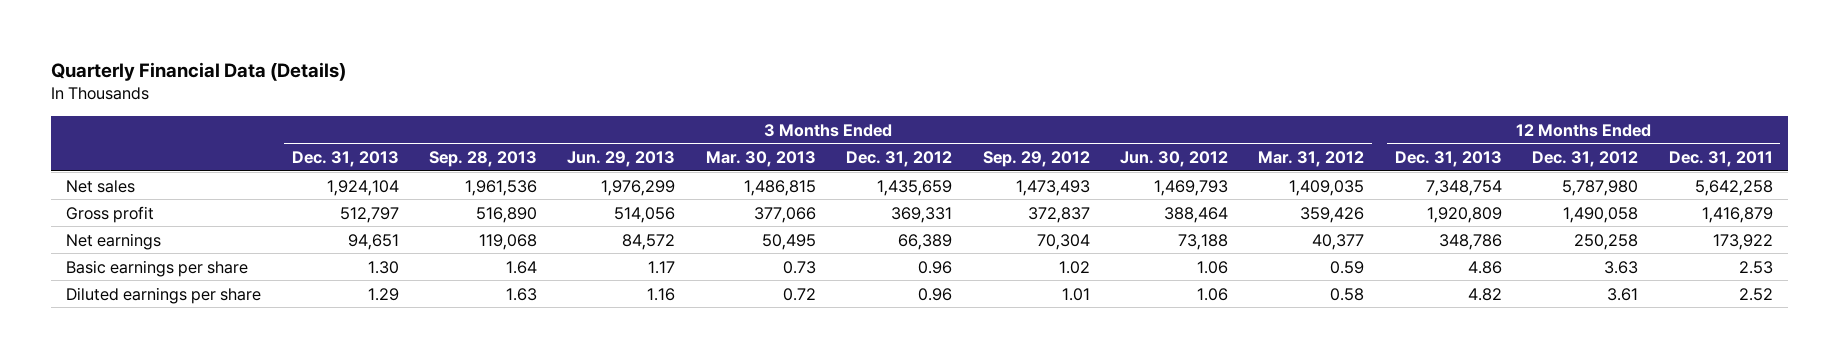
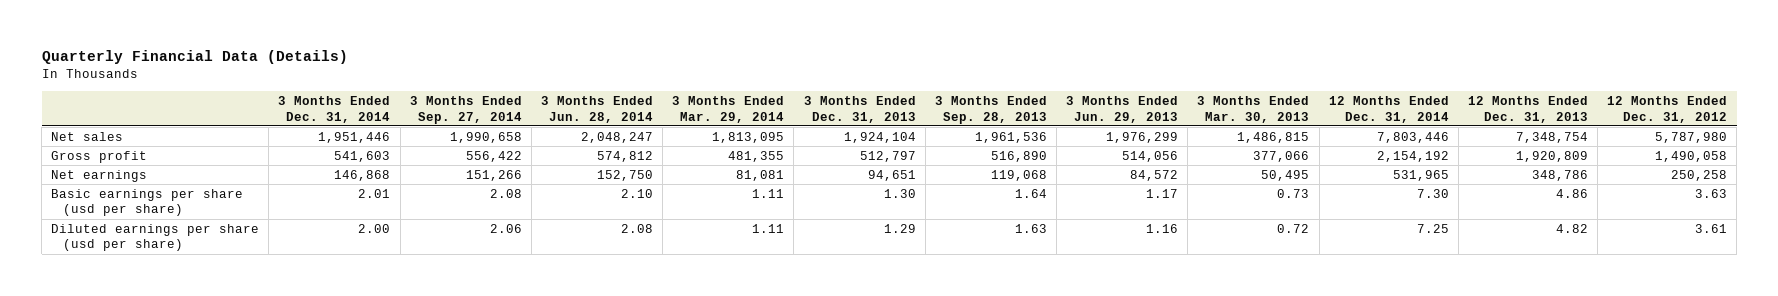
[846,151,953,168] Dec. 31, 2012 -> none
[982,151,1090,168] Sep. 29, 2012 -> none
[1119,151,1228,168] Jun. 30, 2012 -> none
[1258,151,1365,168] Mar. 31, 2012 -> none
[1668,151,1773,168] Dec. 31, 2011 -> none
none -> [278,95,391,123] 3 Months Ended Dec. 31, 2014
none -> [409,95,522,124] 3 Months Ended Sep. 27, 2014
none -> [541,95,654,123] 3 Months Ended Jun. 28, 2014
none -> [672,95,785,123] 3 Months Ended Mar. 29, 2014
none -> [1328,95,1449,123] 12 Months Ended Dec. 31, 2014
[66,259,249,277] Basic earnings per share -> [51,188,244,217] Basic earnings per share (usd per share)
[66,286,262,304] Diluted earnings per share -> [51,223,260,252] Diluted earnings per share (usd per share)

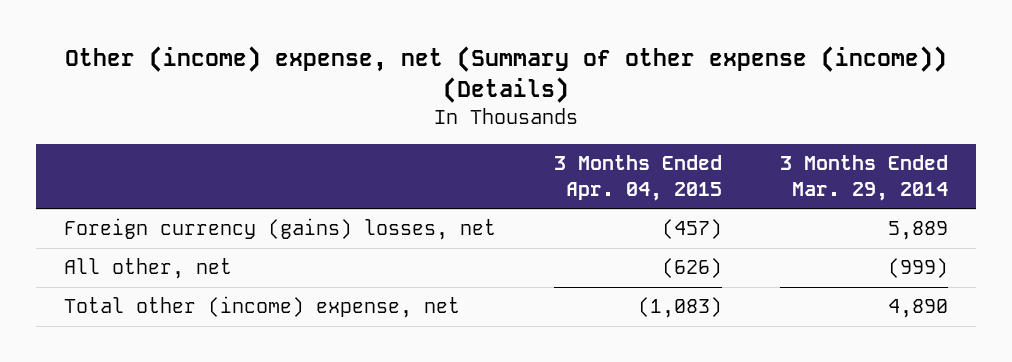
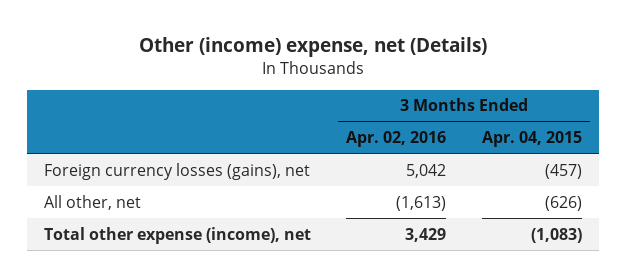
[64,46,947,104] Other (income) expense, net (Summary of other expense (income)) (Details) -> [138,36,487,57] Other (income) expense, net (Details)
[779,155,948,202] 3 Months Ended Mar. 29, 2014 -> none
none -> [346,131,447,148] Apr. 02, 2016
[64,218,497,241] Foreign currency (gains) losses, net -> [44,162,311,180] Foreign currency losses (gains), net
[64,296,461,319] Total other (income) expense, net -> [44,226,312,244] Total other expense (income), net

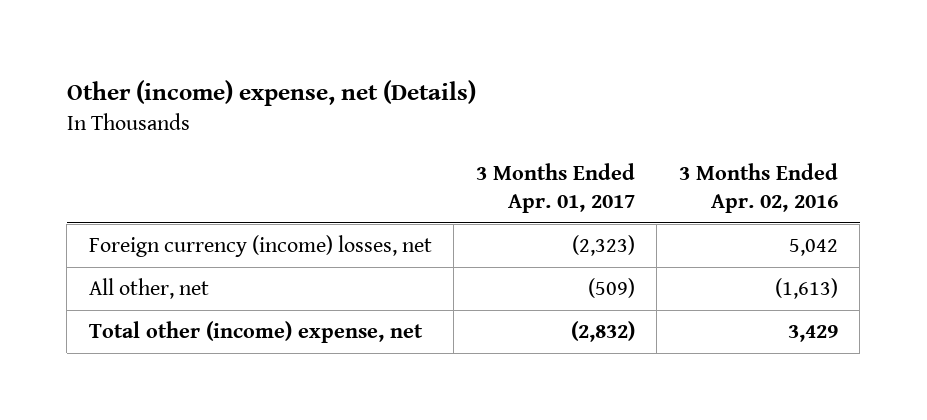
[481,131,582,148] Apr. 04, 2015 -> none
none -> [475,163,635,213] 3 Months Ended Apr. 01, 2017
[44,162,311,180] Foreign currency losses (gains), net -> [88,235,432,258] Foreign currency (income) losses, net
[44,226,312,244] Total other expense (income), net -> [88,321,423,344] Total other (income) expense, net

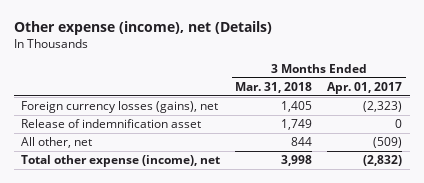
[66,80,476,107] Other (income) expense, net (Details) -> [13,21,272,36] Other expense (income), net (Details)
[678,163,838,213] 3 Months Ended Apr. 02, 2016 -> none
none -> [235,81,313,93] Mar. 31, 2018
[88,235,432,258] Foreign currency (income) losses, net -> [21,101,219,114] Foreign currency losses (gains), net
none -> [21,119,202,129] Release of indemnification asset
[88,321,423,344] Total other (income) expense, net -> [21,155,221,168] Total other expense (income), net

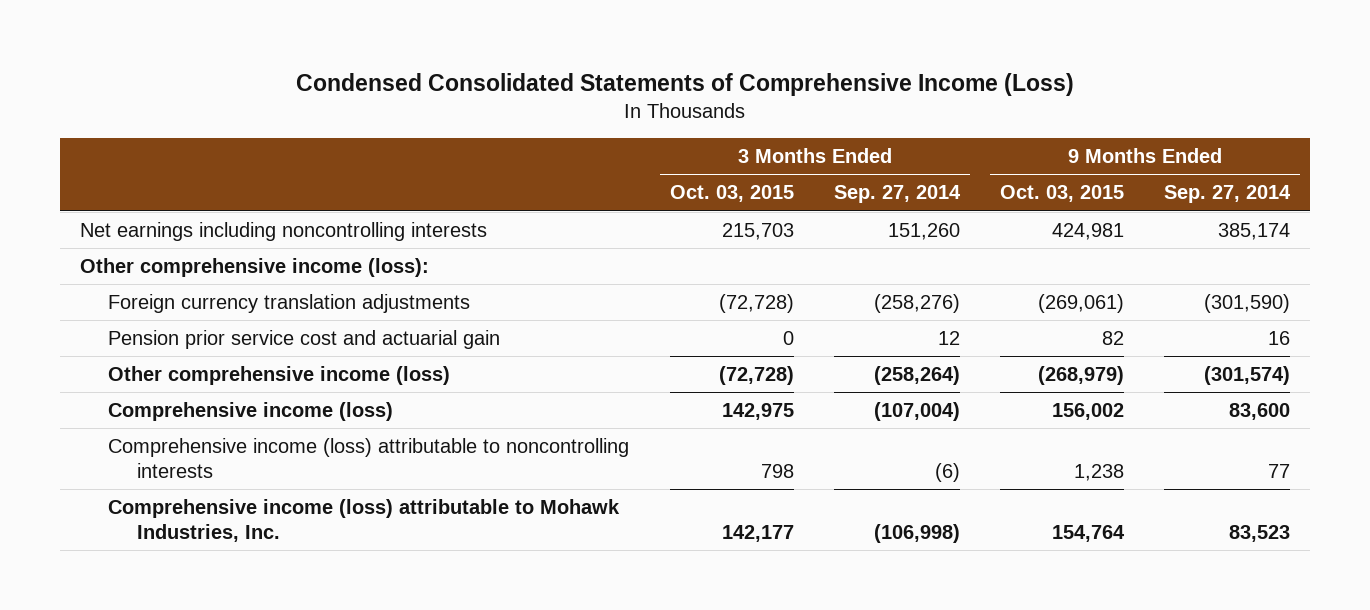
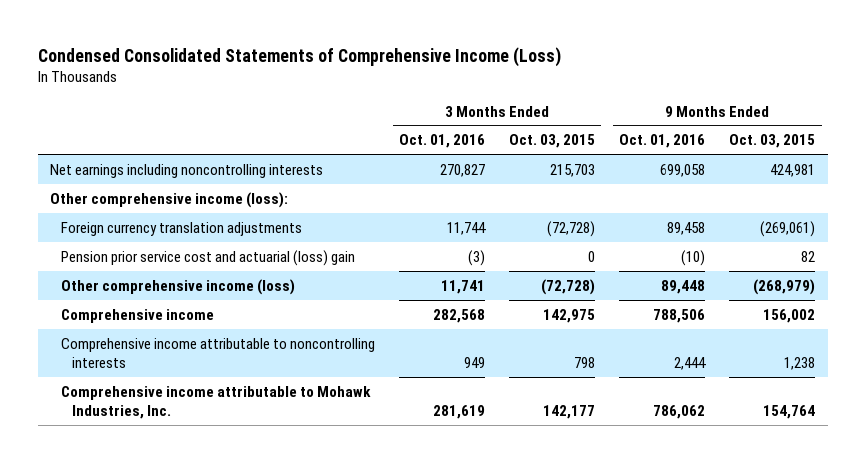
[833,185,961,204] Sep. 27, 2014 -> none
[1164,185,1292,204] Sep. 27, 2014 -> none
none -> [399,134,486,149] Oct. 01, 2016
none -> [619,134,706,149] Oct. 01, 2016
[108,330,501,350] Pension prior service cost and actuarial gain -> [61,249,356,266] Pension prior service cost and actuarial (loss) gain
[108,402,394,422] Comprehensive income (loss) -> [61,308,215,323] Comprehensive income
[108,438,630,479] Comprehensive income (loss) attributable to noncontrolling interests -> [61,337,376,369] Comprehensive income attributable to noncontrolling interests
[108,499,621,543] Comprehensive income (loss) attributable to Mohawk Industries, Inc. -> [61,385,372,420] Comprehensive income attributable to Mohawk Industries, Inc.

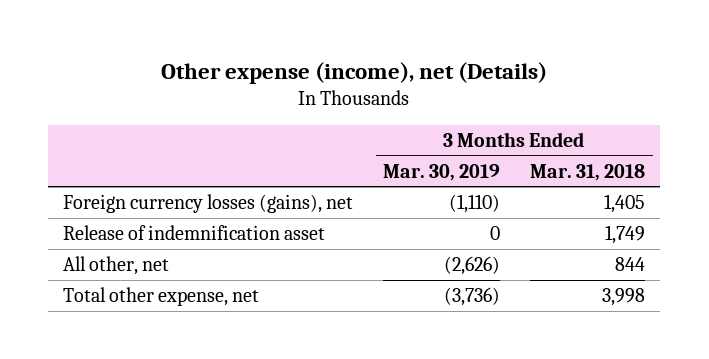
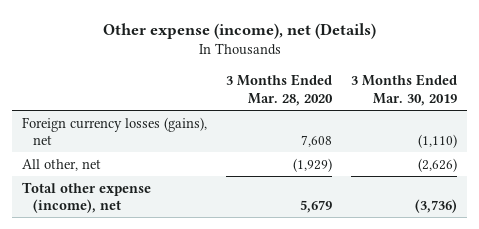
[530,163,646,181] Mar. 31, 2018 -> none
none -> [226,74,334,106] 3 Months Ended Mar. 28, 2020
[63,224,326,240] Release of indemnification asset -> none
[63,286,260,306] Total other expense, net -> [21,181,151,214] Total other expense (income), net

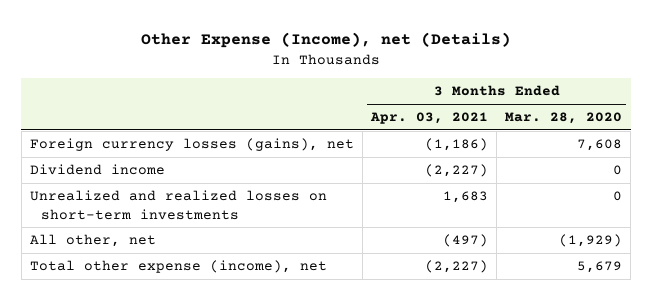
[102,22,376,39] Other expense (income), net (Details) -> [141,31,512,48] Other Expense (Income), net (Details)
[351,74,458,106] 3 Months Ended Mar. 30, 2019 -> none
none -> [370,112,489,125] Apr. 03, 2021
none -> [29,164,165,176] Dividend income
none -> [29,190,327,220] Unrealized and realized losses on short-term investments

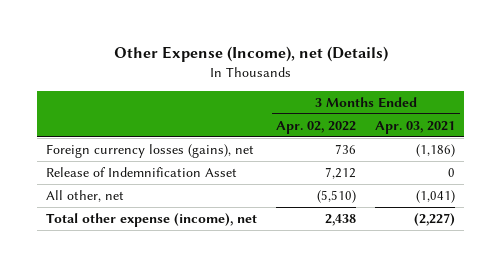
[505,112,623,125] Mar. 28, 2020 -> none
none -> [276,120,357,134] Apr. 02, 2022
[29,164,165,176] Dividend income -> none
[29,190,327,220] Unrealized and realized losses on short-term investments -> none
none -> [46,166,238,177] Release of Indemnification Asset
[443,234,489,248] (497) -> [415,189,455,203] (1,041)

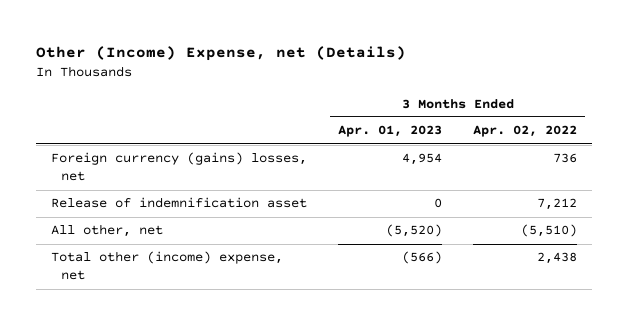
[113,46,388,63] Other Expense (Income), net (Details) -> [35,46,406,62] Other (Income) Expense, net (Details)
[374,120,455,134] Apr. 03, 2021 -> none
none -> [338,125,443,138] Apr. 01, 2023
[46,143,255,158] Foreign currency losses (gains), net -> [51,152,308,182] Foreign currency (gains) losses, net
[46,166,238,177] Release of Indemnification Asset -> [51,197,308,209] Release of indemnification asset
[46,212,258,227] Total other expense (income), net -> [51,251,284,281] Total other (income) expense, net

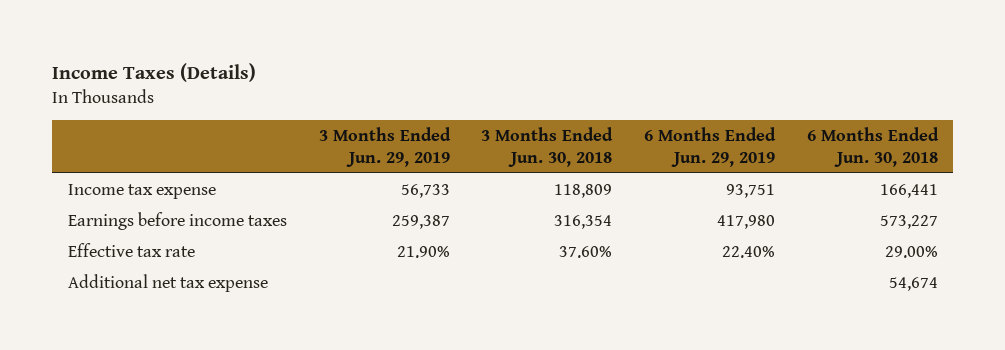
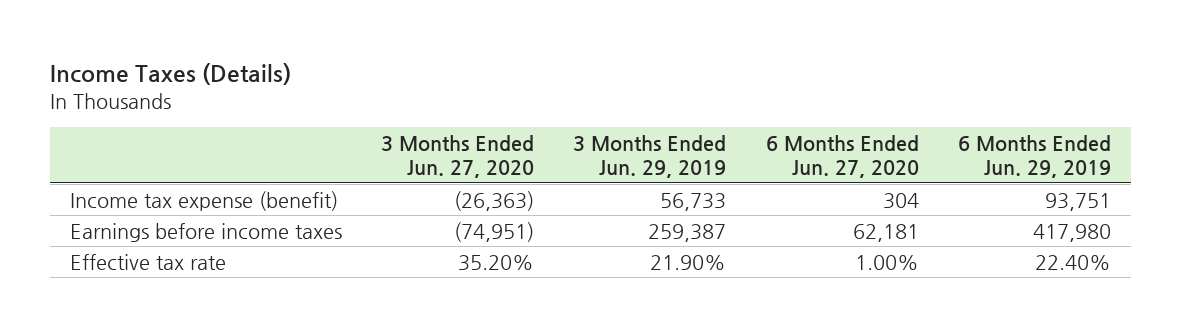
[481,126,614,167] 3 Months Ended Jun. 30, 2018 -> none
[806,126,939,167] 6 Months Ended Jun. 30, 2018 -> none
none -> [381,135,535,179] 3 Months Ended Jun. 27, 2020
none -> [765,135,919,179] 6 Months Ended Jun. 27, 2020
[67,183,216,199] Income tax expense -> [69,190,338,211] Income tax expense (benefit)
[67,273,268,292] Additional net tax expense -> none

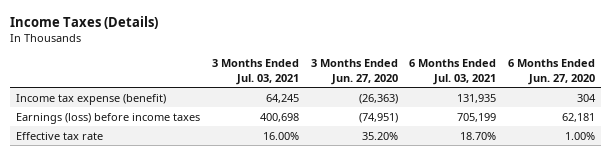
[573,135,727,179] 3 Months Ended Jun. 29, 2019 -> none
[958,135,1112,179] 6 Months Ended Jun. 29, 2019 -> none
none -> [211,59,299,85] 3 Months Ended Jul. 03, 2021
none -> [409,59,497,85] 6 Months Ended Jul. 03, 2021
[69,222,342,242] Earnings before income taxes -> [15,112,200,124] Earnings (loss) before income taxes

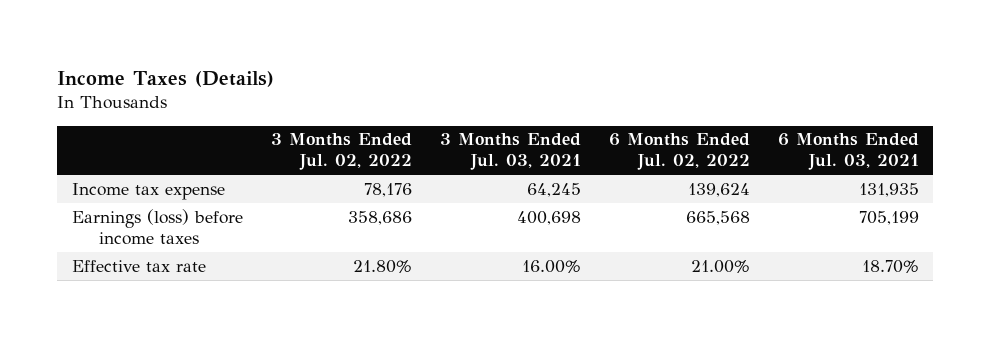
[310,59,398,85] 3 Months Ended Jun. 27, 2020 -> none
[508,59,596,85] 6 Months Ended Jun. 27, 2020 -> none
none -> [270,133,412,171] 3 Months Ended Jul. 02, 2022
none -> [608,133,750,171] 6 Months Ended Jul. 02, 2022
[15,93,166,105] Income tax expense (benefit) -> [71,182,225,200] Income tax expense

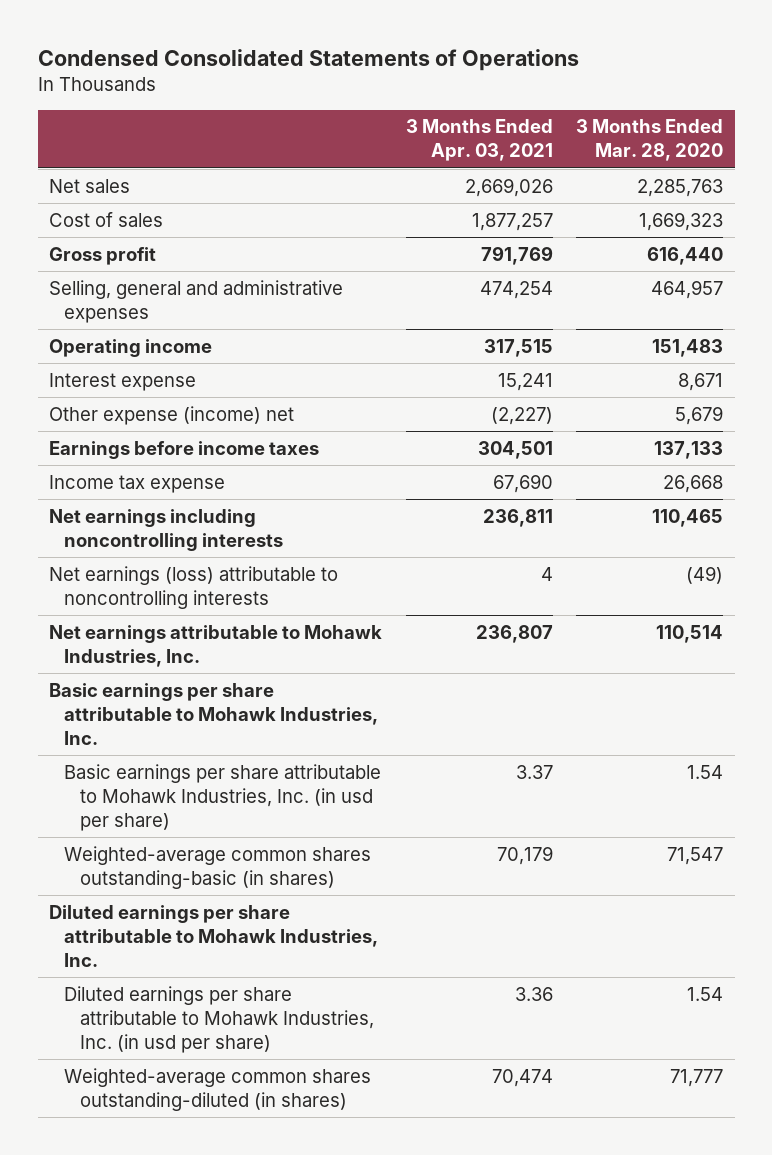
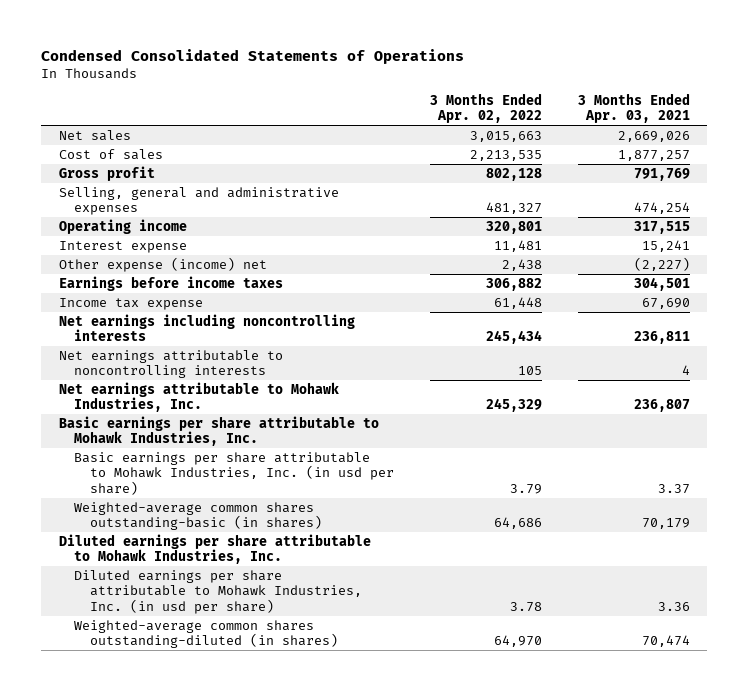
[576,119,724,162] 3 Months Ended Mar. 28, 2020 -> none
none -> [429,92,542,124] 3 Months Ended Apr. 02, 2022
[49,565,339,609] Net earnings (loss) attributable to noncontrolling interests -> [58,349,283,379] Net earnings attributable to noncontrolling interests

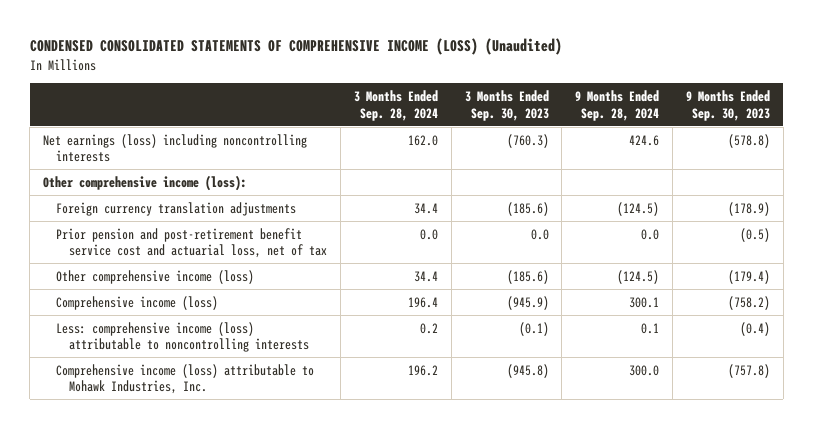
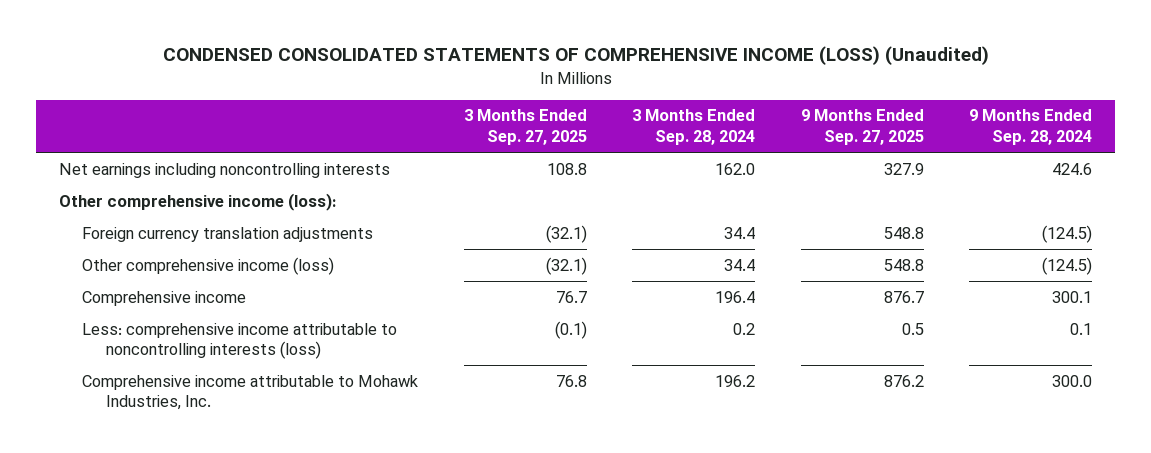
[464,90,549,121] 3 Months Ended Sep. 30, 2023 -> none
[685,90,770,121] 9 Months Ended Sep. 30, 2023 -> none
none -> [463,109,587,146] 3 Months Ended Sep. 27, 2025
none -> [800,109,924,146] 9 Months Ended Sep. 27, 2025
[43,133,308,163] Net earnings (loss) including noncontrolling interests -> [58,162,390,178] Net earnings including noncontrolling interests
[56,227,328,259] Prior pension and post-retirement benefit service cost and actuarial loss, net of tax -> none
[56,295,219,310] Comprehensive income (loss) -> [82,290,247,306] Comprehensive income
[56,321,310,353] Less: comprehensive income (loss) attributable to noncontrolling interests -> [82,322,398,360] Less: comprehensive income attributable to noncontrolling interests (loss)
[56,363,315,395] Comprehensive income (loss) attributable to Mohawk Industries, Inc. -> [82,374,419,411] Comprehensive income attributable to Mohawk Industries, Inc.

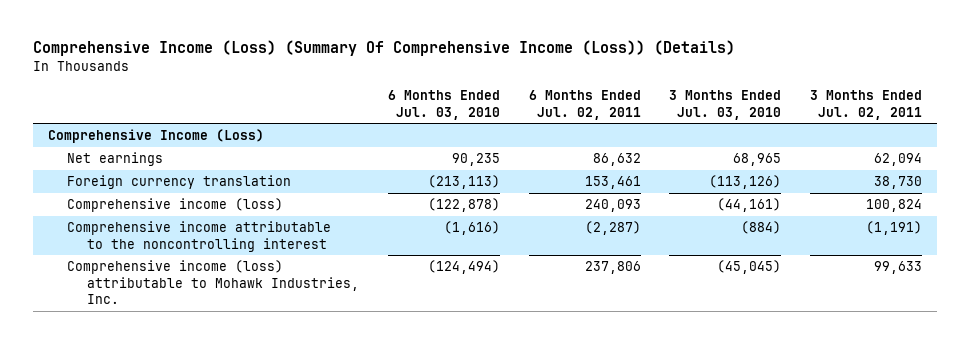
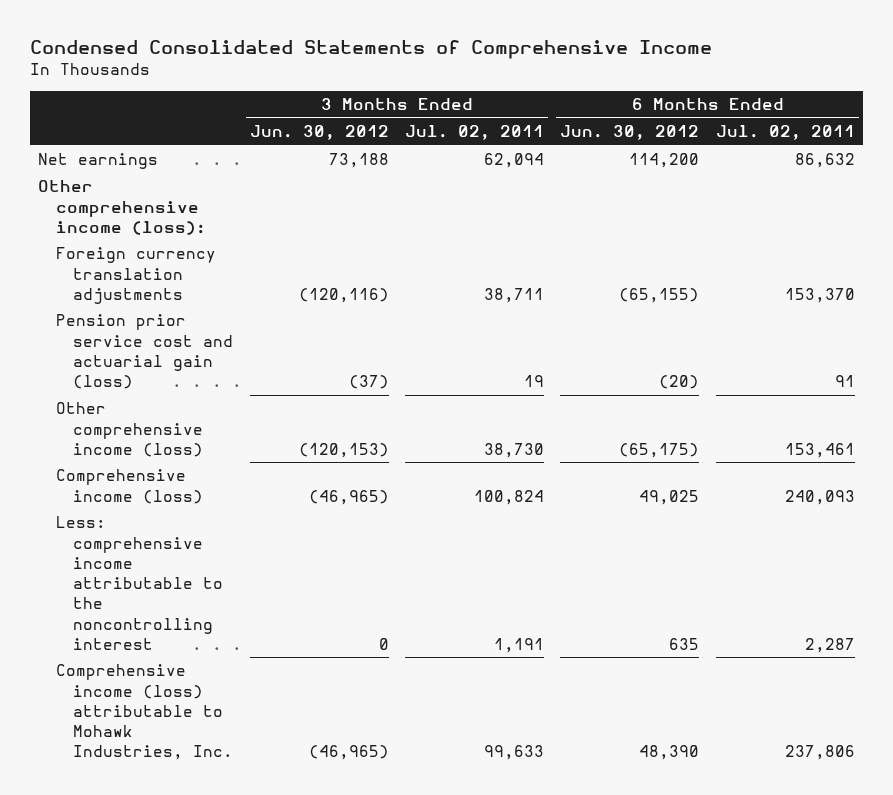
[33,40,736,57] Comprehensive Income (Loss) (Summary Of Comprehensive Income (Loss)) (Details) -> [29,39,712,59] Condensed Consolidated Statements of Comprehensive Income
[387,89,500,120] 6 Months Ended Jul. 03, 2010 -> none
[669,89,782,120] 3 Months Ended Jul. 03, 2010 -> none
none -> [249,125,389,141] Jun. 30, 2012
none -> [560,125,700,141] Jun. 30, 2012
[47,129,264,144] Comprehensive Income (Loss) -> none
none -> [37,180,206,235] Other comprehensive income (loss):
[67,175,292,190] Foreign currency translation -> [55,247,216,304] Foreign currency translation adjustments
[584,176,641,190] 153,461 -> [784,287,855,303] 153,370
[874,176,923,190] 38,730 -> [484,287,545,303] 38,711
none -> [55,314,234,390] Pension prior service cost and actuarial gain (loss)
none -> [55,402,204,457] Other comprehensive income (loss)
[67,221,332,252] Comprehensive income attributable to the noncontrolling interest -> [55,516,224,650] Less: comprehensive income attributable to the noncontrolling interest
[584,221,641,236] (2,287) -> [804,637,855,653] 2,287
[866,221,923,236] (1,191) -> [494,637,545,653] 1,191

